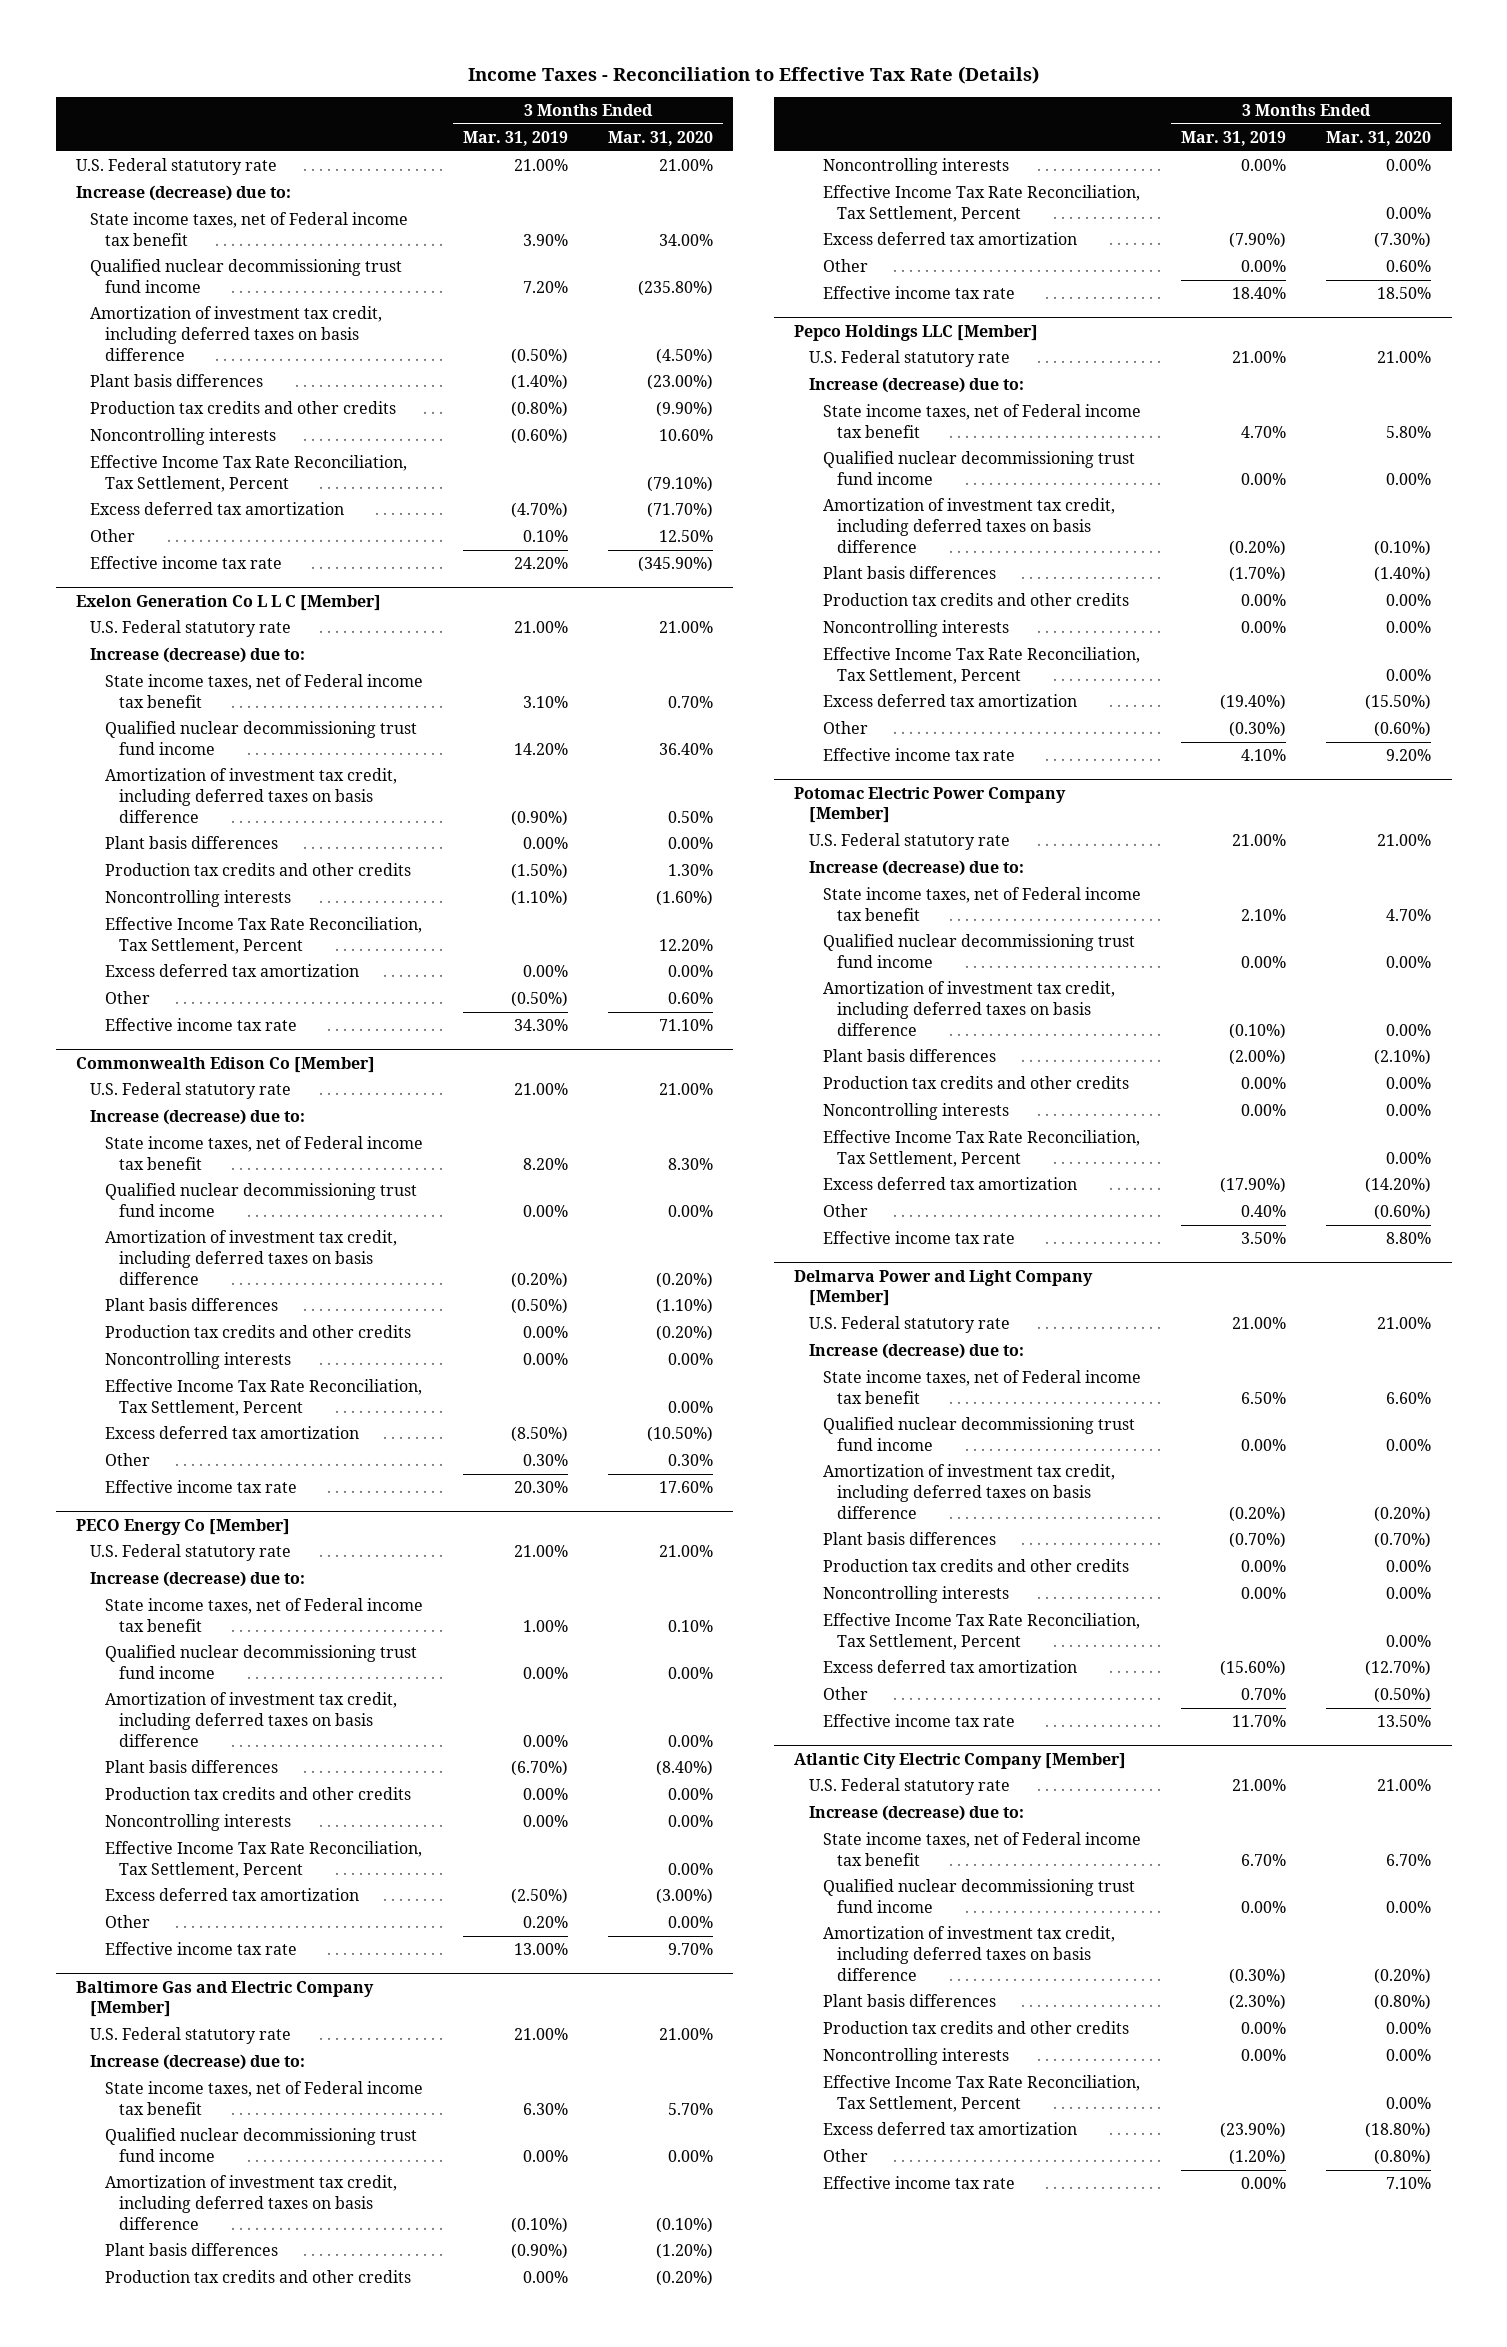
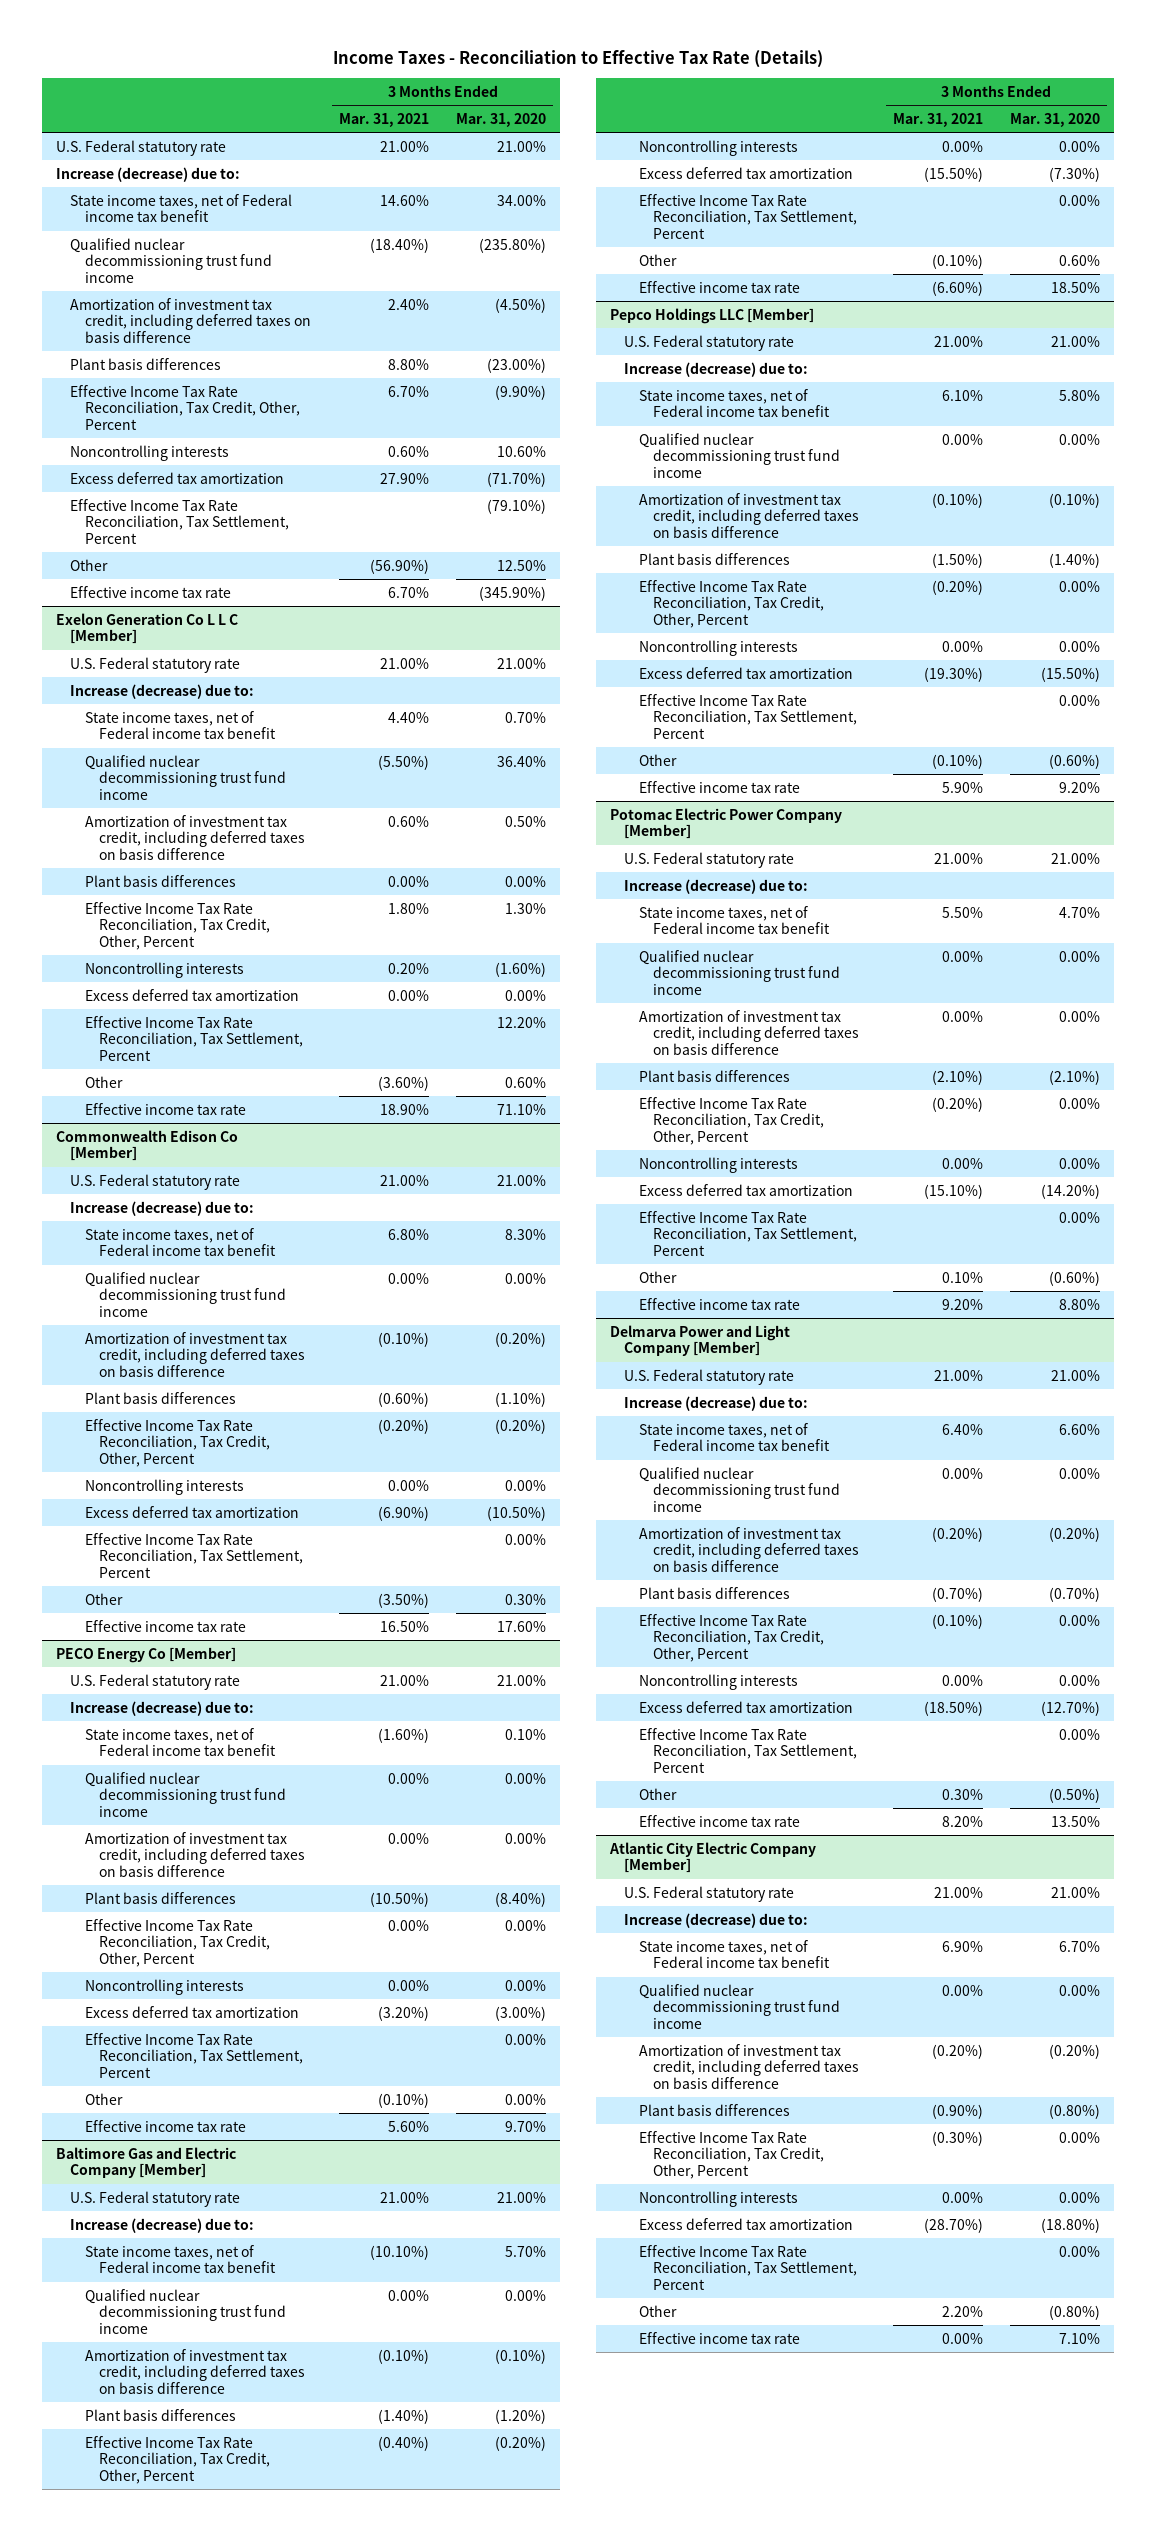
[463,131,569,147] Mar. 31, 2019 -> none
none -> [338,112,429,127] Mar. 31, 2021
[90,401,397,415] Production tax credits and other credits -> [70,384,300,430] Effective Income Tax Rate Reconciliation, Tax Credit, Other, Percent
[90,455,408,492] Effective Income Tax Rate Reconciliation, Tax Settlement, Percent -> [70,498,289,544] Effective Income Tax Rate Reconciliation, Tax Settlement, Percent
[104,863,411,877] Production tax credits and other credits -> [84,901,271,950] Effective Income Tax Rate Reconciliation, Tax Credit, Other, Percent
[104,917,422,954] Effective Income Tax Rate Reconciliation, Tax Settlement, Percent -> [84,1015,304,1061] Effective Income Tax Rate Reconciliation, Tax Settlement, Percent
[104,1325,411,1339] Production tax credits and other credits -> [84,1418,271,1467] Effective Income Tax Rate Reconciliation, Tax Credit, Other, Percent
[104,1379,422,1416] Effective Income Tax Rate Reconciliation, Tax Settlement, Percent -> [84,1532,304,1578] Effective Income Tax Rate Reconciliation, Tax Settlement, Percent
[104,1787,411,1801] Production tax credits and other credits -> [84,1918,271,1967] Effective Income Tax Rate Reconciliation, Tax Credit, Other, Percent
[104,1841,422,1878] Effective Income Tax Rate Reconciliation, Tax Settlement, Percent -> [84,2032,304,2078] Effective Income Tax Rate Reconciliation, Tax Settlement, Percent
[104,2270,411,2284] Production tax credits and other credits -> [84,2435,271,2484] Effective Income Tax Rate Reconciliation, Tax Credit, Other, Percent
[822,185,1140,222] Effective Income Tax Rate Reconciliation, Tax Settlement, Percent -> [638,193,858,239] Effective Income Tax Rate Reconciliation, Tax Settlement, Percent
[822,593,1129,607] Production tax credits and other credits -> [638,579,825,628] Effective Income Tax Rate Reconciliation, Tax Credit, Other, Percent
[822,647,1140,684] Effective Income Tax Rate Reconciliation, Tax Settlement, Percent -> [638,693,858,739] Effective Income Tax Rate Reconciliation, Tax Settlement, Percent
[822,1076,1129,1090] Production tax credits and other credits -> [638,1096,825,1145] Effective Income Tax Rate Reconciliation, Tax Credit, Other, Percent
[822,1130,1140,1167] Effective Income Tax Rate Reconciliation, Tax Settlement, Percent -> [638,1210,858,1256] Effective Income Tax Rate Reconciliation, Tax Settlement, Percent
[822,1559,1129,1573] Production tax credits and other credits -> [638,1613,825,1662] Effective Income Tax Rate Reconciliation, Tax Credit, Other, Percent
[822,1613,1140,1650] Effective Income Tax Rate Reconciliation, Tax Settlement, Percent -> [638,1727,858,1773] Effective Income Tax Rate Reconciliation, Tax Settlement, Percent
[822,2021,1129,2035] Production tax credits and other credits -> [638,2130,825,2179] Effective Income Tax Rate Reconciliation, Tax Credit, Other, Percent
[822,2075,1140,2112] Effective Income Tax Rate Reconciliation, Tax Settlement, Percent -> [638,2244,858,2290] Effective Income Tax Rate Reconciliation, Tax Settlement, Percent

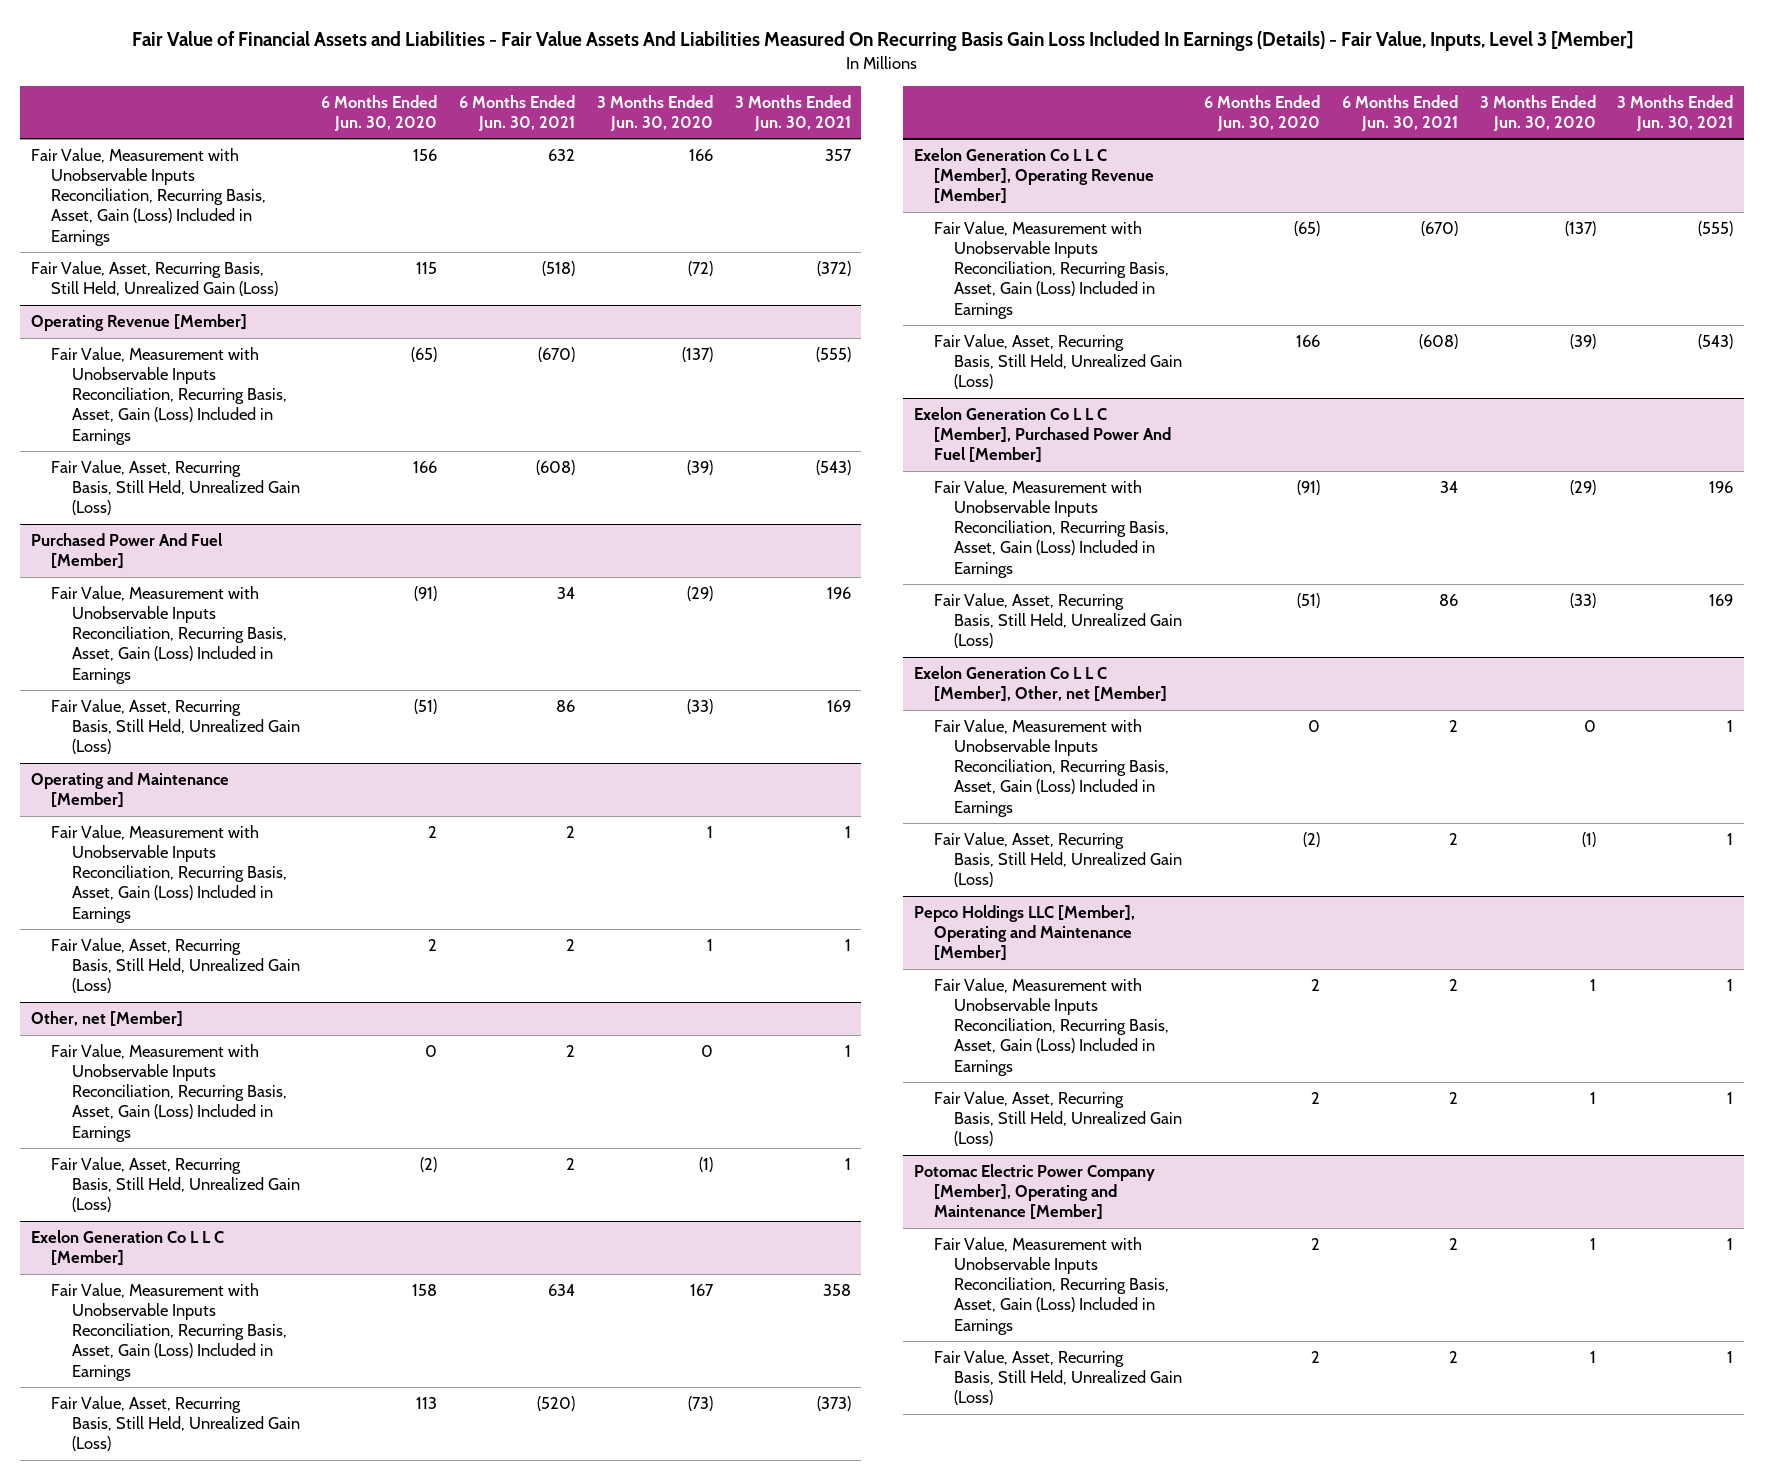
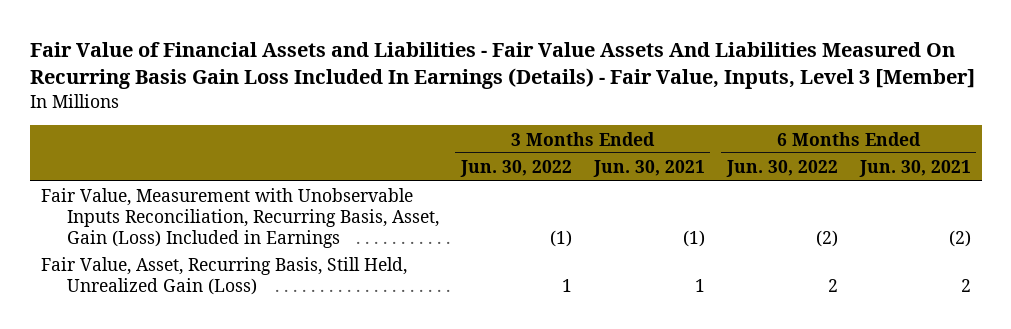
[321,94,438,131] 6 Months Ended Jun. 30, 2020 -> none
[596,94,713,131] 3 Months Ended Jun. 30, 2020 -> none
none -> [459,160,572,178] Jun. 30, 2022
none -> [725,160,838,178] Jun. 30, 2022
[31,261,279,297] Fair Value, Asset, Recurring Basis, Still Held, Unrealized Gain (Loss) -> none
[31,314,248,332] Operating Revenue [Member] -> none
[51,347,287,445] Fair Value, Measurement with Unobservable Inputs Reconciliation, Recurring Basis, Asset, Gain (Loss) Included in Earnings -> none
[51,460,300,516] Fair Value, Asset, Recurring Basis, Still Held, Unrealized Gain (Loss) -> none
[31,533,223,570] Purchased Power And Fuel [Member] -> none
[51,586,287,684] Fair Value, Measurement with Unobservable Inputs Reconciliation, Recurring Basis, Asset, Gain (Loss) Included in Earnings -> none
[51,699,300,755] Fair Value, Asset, Recurring Basis, Still Held, Unrealized Gain (Loss) -> none
[31,772,230,809] Operating and Maintenance [Member] -> none
[51,825,287,923] Fair Value, Measurement with Unobservable Inputs Reconciliation, Recurring Basis, Asset, Gain (Loss) Included in Earnings -> none
[51,938,300,994] Fair Value, Asset, Recurring Basis, Still Held, Unrealized Gain (Loss) -> none
[31,1011,184,1028] Other, net [Member] -> none
[51,1044,287,1142] Fair Value, Measurement with Unobservable Inputs Reconciliation, Recurring Basis, Asset, Gain (Loss) Included in Earnings -> none
[51,1157,300,1213] Fair Value, Asset, Recurring Basis, Still Held, Unrealized Gain (Loss) -> none
[31,1230,225,1267] Exelon Generation Co L L C [Member] -> none
[51,1283,287,1381] Fair Value, Measurement with Unobservable Inputs Reconciliation, Recurring Basis, Asset, Gain (Loss) Included in Earnings -> none
[51,1396,300,1452] Fair Value, Asset, Recurring Basis, Still Held, Unrealized Gain (Loss) -> none
[914,148,1155,205] Exelon Generation Co L L C [Member], Operating Revenue [Member] -> none
[934,221,1170,319] Fair Value, Measurement with Unobservable Inputs Reconciliation, Recurring Basis, Asset, Gain (Loss) Included in Earnings -> none
[934,334,1183,390] Fair Value, Asset, Recurring Basis, Still Held, Unrealized Gain (Loss) -> none
[914,407,1172,464] Exelon Generation Co L L C [Member], Purchased Power And Fuel [Member] -> none
[934,480,1170,578] Fair Value, Measurement with Unobservable Inputs Reconciliation, Recurring Basis, Asset, Gain (Loss) Included in Earnings -> none
[934,593,1183,649] Fair Value, Asset, Recurring Basis, Still Held, Unrealized Gain (Loss) -> none
[914,666,1168,703] Exelon Generation Co L L C [Member], Other, net [Member] -> none
[934,719,1170,817] Fair Value, Measurement with Unobservable Inputs Reconciliation, Recurring Basis, Asset, Gain (Loss) Included in Earnings -> none
[934,832,1183,888] Fair Value, Asset, Recurring Basis, Still Held, Unrealized Gain (Loss) -> none
[914,905,1136,962] Pepco Holdings LLC [Member], Operating and Maintenance [Member] -> none
[934,978,1170,1076] Fair Value, Measurement with Unobservable Inputs Reconciliation, Recurring Basis, Asset, Gain (Loss) Included in Earnings -> none
[934,1091,1183,1147] Fair Value, Asset, Recurring Basis, Still Held, Unrealized Gain (Loss) -> none
[914,1164,1156,1221] Potomac Electric Power Company [Member], Operating and Maintenance [Member] -> none
[934,1237,1170,1335] Fair Value, Measurement with Unobservable Inputs Reconciliation, Recurring Basis, Asset, Gain (Loss) Included in Earnings -> none
[548,149,576,162] 632 -> [948,230,971,248] (2)
[824,149,852,162] 357 -> [682,230,705,248] (1)

